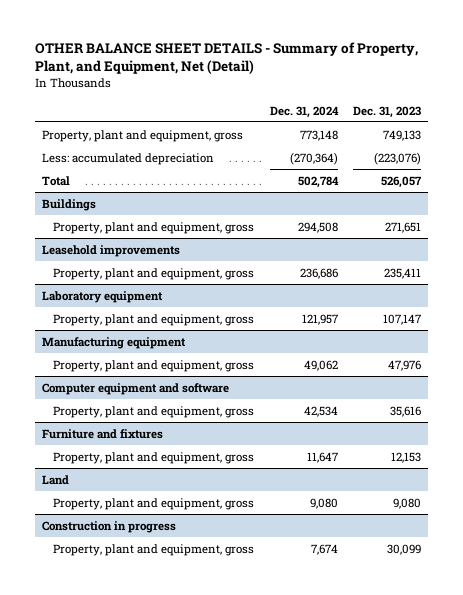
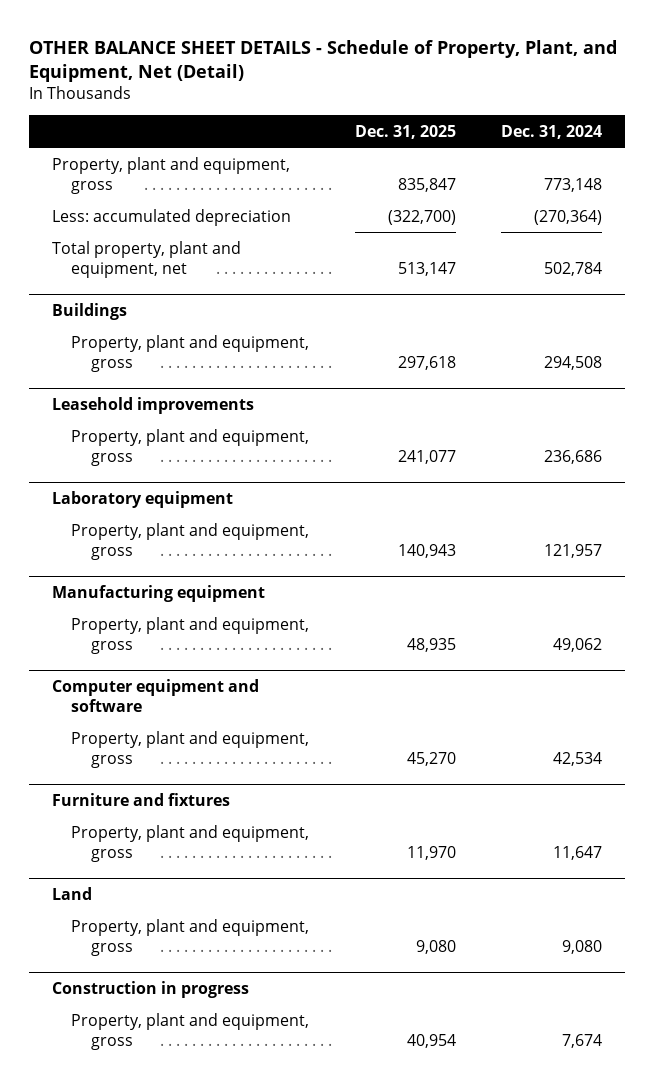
[34,42,418,75] OTHER BALANCE SHEET DETAILS - Summary of Property, Plant, and Equipment, Net (Detail) -> [29,39,618,83] OTHER BALANCE SHEET DETAILS - Schedule of Property, Plant, and Equipment, Net (Detail)
[352,105,421,118] Dec. 31, 2023 -> none
none -> [354,124,456,139] Dec. 31, 2025
[42,175,71,186] Total -> [52,240,242,278] Total property, plant and equipment, net

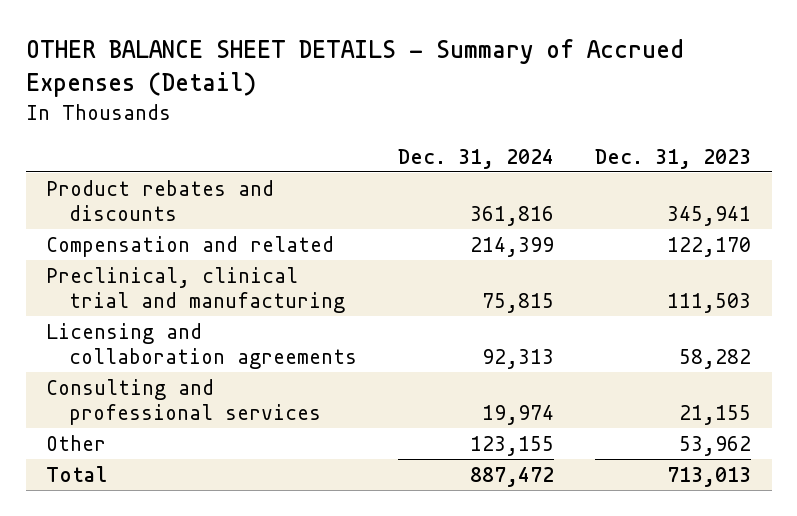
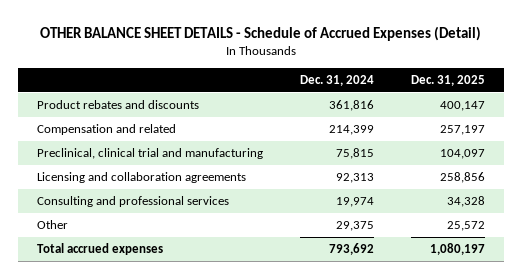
[25,39,684,98] OTHER BALANCE SHEET DETAILS - Summary of Accrued Expenses (Detail) -> [39,26,481,42] OTHER BALANCE SHEET DETAILS - Schedule of Accrued Expenses (Detail)
[595,148,752,169] Dec. 31, 2023 -> none
none -> [410,74,485,86] Dec. 31, 2025
[470,435,555,456] 123,155 -> [335,221,374,232] 29,375
[46,465,108,482] Total -> [36,243,163,256] Total accrued expenses
[470,466,555,487] 887,472 -> [328,243,374,256] 793,692

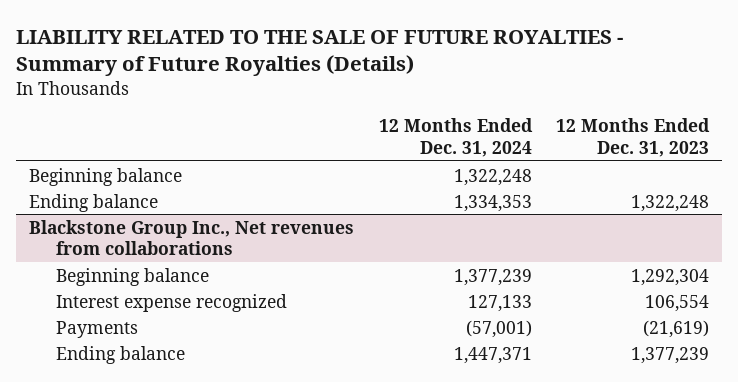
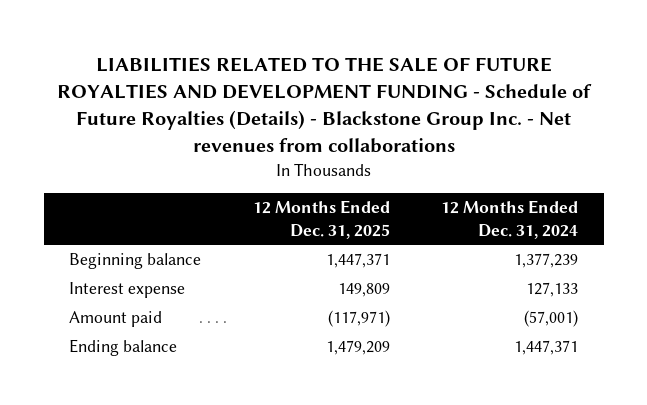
[16,29,624,77] LIABILITY RELATED TO THE SALE OF FUTURE ROYALTIES - Summary of Future Royalties (Details) -> [56,56,592,154] LIABILITIES RELATED TO THE SALE OF FUTURE ROYALTIES AND DEVELOPMENT FUNDING - Schedule of Future Royalties (Details) - Blackstone Group Inc. - Net revenues from collaborations
[556,118,711,157] 12 Months Ended Dec. 31, 2023 -> none
none -> [252,200,390,239] 12 Months Ended Dec. 31, 2025
[28,167,182,186] Beginning balance -> none
[28,193,158,212] Ending balance -> none
[28,219,354,256] Blackstone Group Inc., Net revenues from collaborations -> none
[55,293,287,312] Interest expense recognized -> [69,281,186,298] Interest expense
[55,320,138,338] Payments -> [69,310,163,327] Amount paid

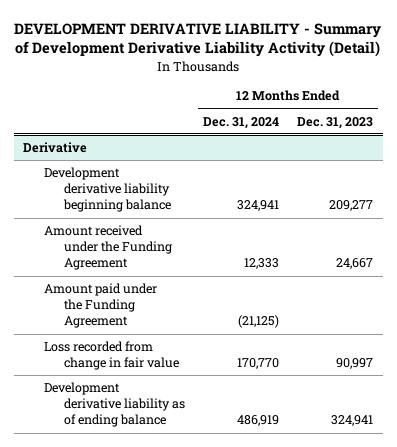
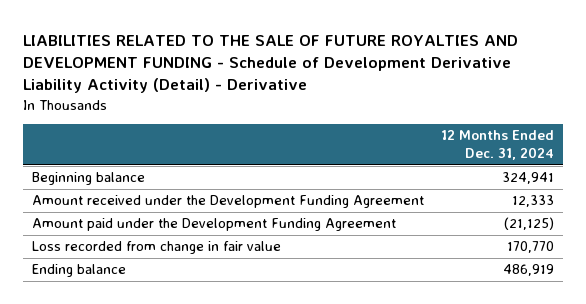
[14,22,382,58] DEVELOPMENT DERIVATIVE LIABILITY - Summary of Development Derivative Liability Activity (Detail) -> [23,34,519,94] LIABILITIES RELATED TO THE SALE OF FUTURE ROYALTIES AND DEVELOPMENT FUNDING - Schedule of Development Derivative Liability Activity (Detail) - Derivative
[297,116,374,129] Dec. 31, 2023 -> none
[23,142,88,154] Derivative -> none
[43,167,171,213] Development derivative liability beginning balance -> [31,172,145,186] Beginning balance
[43,225,172,271] Amount received under the Funding Agreement -> [31,195,424,209] Amount received under the Development Funding Agreement
[43,283,157,329] Amount paid under the Funding Agreement -> [31,218,396,232] Amount paid under the Development Funding Agreement
[43,382,185,428] Development derivative liability as of ending balance -> [31,264,126,278] Ending balance

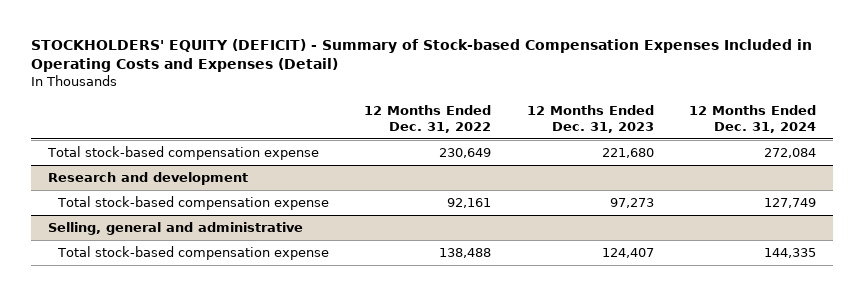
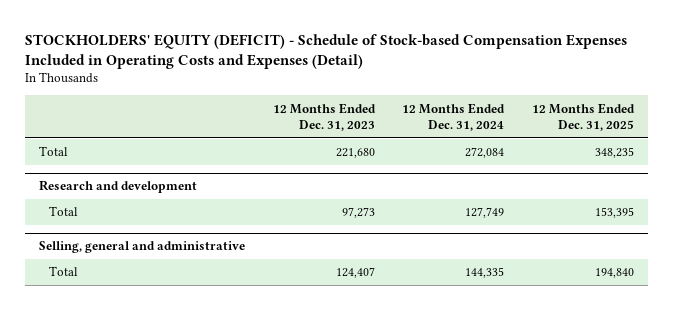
[30,39,812,73] STOCKHOLDERS' EQUITY (DEFICIT) - Summary of Stock-based Compensation Expenses Included in Operating Costs and Expenses (Detail) -> [24,33,627,70] STOCKHOLDERS' EQUITY (DEFICIT) - Schedule of Stock-based Compensation Expenses Included in Operating Costs and Expenses (Detail)
[364,105,492,134] 12 Months Ended Dec. 31, 2022 -> none
none -> [531,102,635,131] 12 Months Ended Dec. 31, 2025
[47,145,320,160] Total stock-based compensation expense -> [38,146,68,157] Total
[57,195,330,210] Total stock-based compensation expense -> [49,206,79,217] Total
[57,245,330,260] Total stock-based compensation expense -> [49,266,79,277] Total

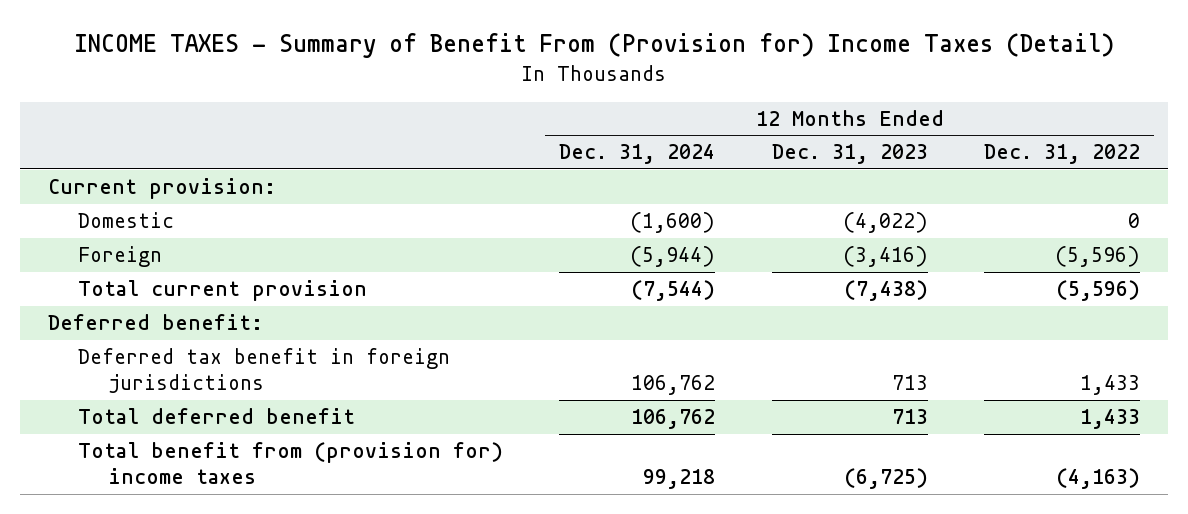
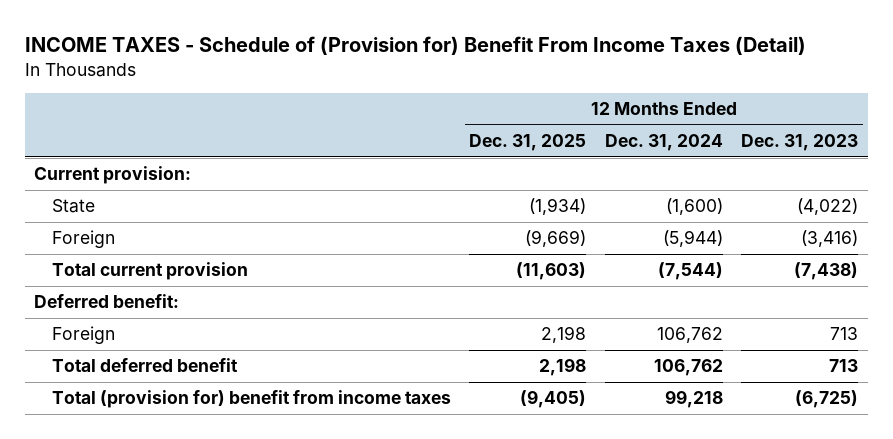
[74,33,1115,59] INCOME TAXES - Summary of Benefit From (Provision for) Income Taxes (Detail) -> [25,36,807,56] INCOME TAXES - Schedule of (Provision for) Benefit From Income Taxes (Detail)
[984,144,1141,165] Dec. 31, 2022 -> none
none -> [469,134,587,152] Dec. 31, 2025
[78,212,175,229] Domestic -> [51,199,95,214] State
[78,348,451,393] Deferred tax benefit in foreign jurisdictions -> [51,326,115,345] Foreign
[78,442,504,484] Total benefit from (provision for) income taxes -> [51,390,451,409] Total (provision for) benefit from income taxes

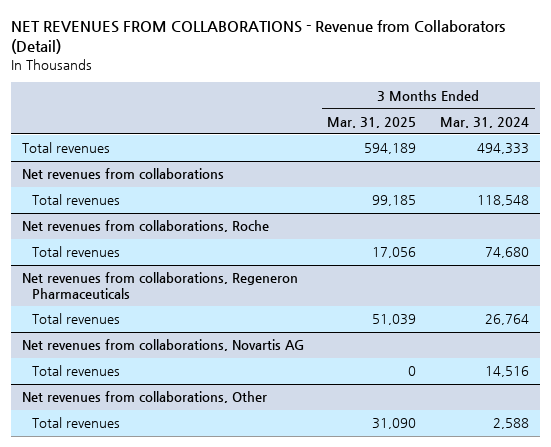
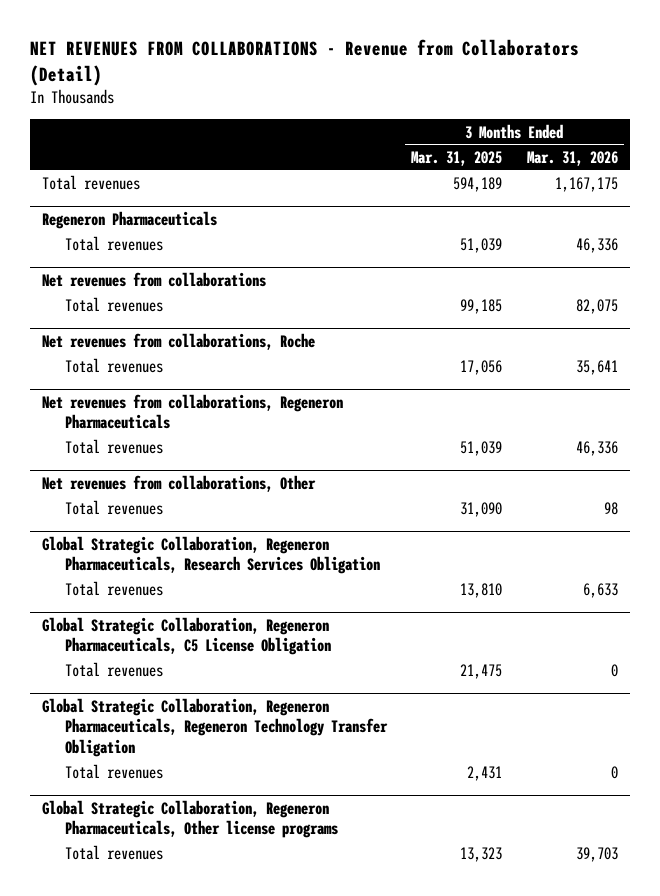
[439,116,529,128] Mar. 31, 2024 -> none
none -> [526,150,618,166] Mar. 31, 2026
none -> [42,210,218,229] Regeneron Pharmaceuticals
none -> [64,236,163,252] Total revenues
[22,339,305,352] Net revenues from collaborations, Novartis AG -> none
[31,365,120,377] Total revenues -> none
none -> [42,535,380,575] Global Strategic Collaboration, Regeneron Pharmaceuticals, Research Services Obligation
none -> [64,581,163,597] Total revenues
none -> [42,616,331,656] Global Strategic Collaboration, Regeneron Pharmaceuticals, C5 License Obligation
none -> [64,662,163,678] Total revenues
none -> [42,697,388,758] Global Strategic Collaboration, Regeneron Pharmaceuticals, Regeneron Technology Transfer Obligation
none -> [64,764,163,780] Total revenues
none -> [42,799,338,839] Global Strategic Collaboration, Regeneron Pharmaceuticals, Other license programs
none -> [64,845,163,861] Total revenues

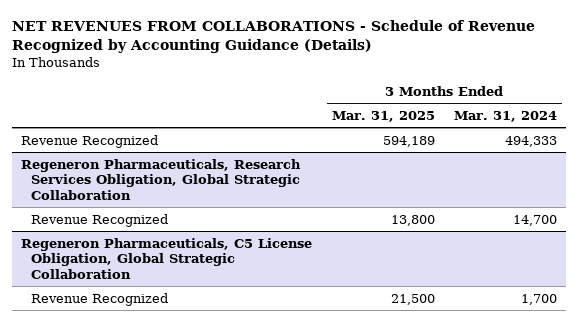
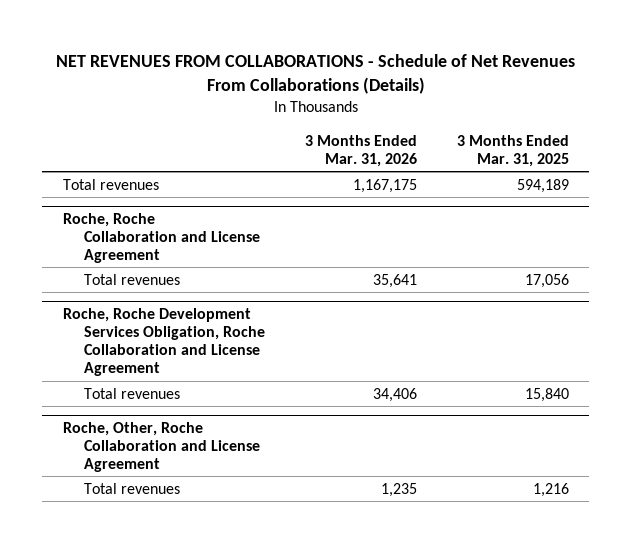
[11,20,535,54] NET REVENUES FROM COLLABORATIONS - Schedule of Revenue Recognized by Accounting Guidance (Details) -> [55,53,575,95] NET REVENUES FROM COLLABORATIONS - Schedule of Net Revenues From Collaborations (Details)
[453,110,557,122] Mar. 31, 2024 -> none
none -> [305,134,418,167] 3 Months Ended Mar. 31, 2026
[21,158,302,200] Regeneron Pharmaceuticals, Research Services Obligation, Global Strategic Collaboration -> none
[30,213,168,227] Revenue Recognized -> none
[21,237,313,279] Regeneron Pharmaceuticals, C5 License Obligation, Global Strategic Collaboration -> none
[30,292,168,306] Revenue Recognized -> none
[21,134,159,148] Revenue Recognized -> [62,178,159,190] Total revenues
none -> [62,212,260,264] Roche, Roche Collaboration and License Agreement
none -> [83,273,180,285] Total revenues
none -> [62,307,265,377] Roche, Roche Development Services Obligation, Roche Collaboration and License Agreement
none -> [83,387,180,399] Total revenues
none -> [62,421,260,473] Roche, Other, Roche Collaboration and License Agreement
none -> [83,482,180,494] Total revenues

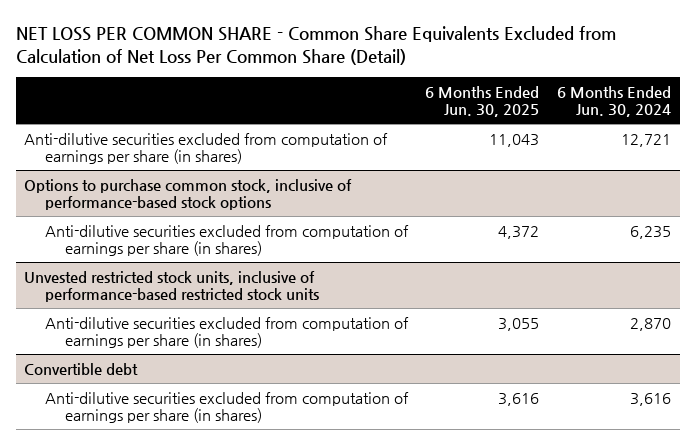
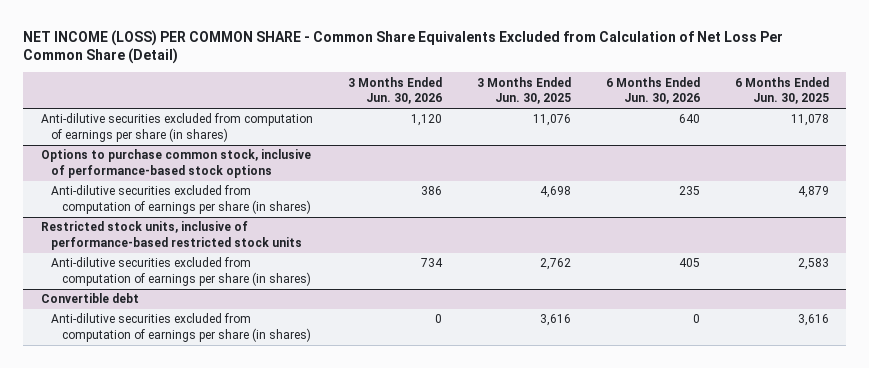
[15,25,616,65] NET LOSS PER COMMON SHARE - Common Share Equivalents Excluded from Calculation of Net Loss Per Common Share (Detail) -> [23,29,784,65] NET INCOME (LOSS) PER COMMON SHARE - Common Share Equivalents Excluded from Calculation of Net Loss Per Common Share (Detail)
[556,85,671,117] 6 Months Ended Jun. 30, 2024 -> none
none -> [347,76,442,105] 3 Months Ended Jun. 30, 2026
none -> [476,76,571,105] 3 Months Ended Jun. 30, 2025
none -> [605,76,700,105] 6 Months Ended Jun. 30, 2026
[489,133,540,147] 11,043 -> [790,114,829,127] 11,078
[498,225,540,239] 4,372 -> [797,186,829,199] 4,879
[24,270,319,303] Unvested restricted stock units, inclusive of performance-based restricted stock units -> [40,221,303,250] Restricted stock units, inclusive of performance-based restricted stock units
[498,317,540,331] 3,055 -> [797,258,829,271] 2,583

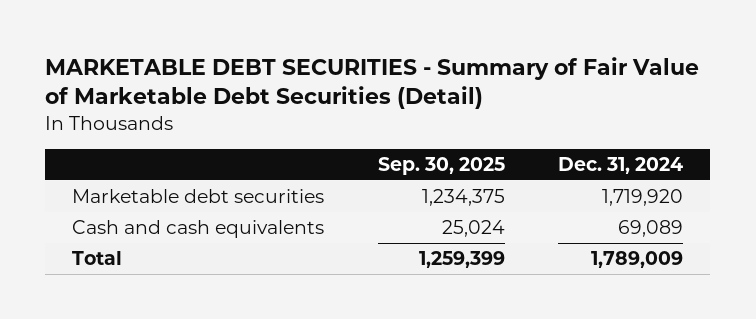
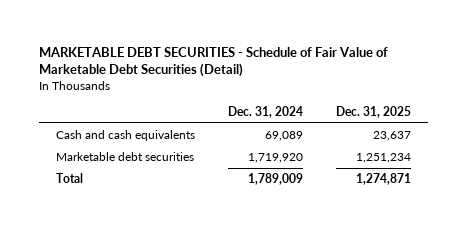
[45,56,700,109] MARKETABLE DEBT SECURITIES - Summary of Fair Value of Marketable Debt Securities (Detail) -> [39,46,389,78] MARKETABLE DEBT SECURITIES - Schedule of Fair Value of Marketable Debt Securities (Detail)
[377,156,505,175] Sep. 30, 2025 -> none
none -> [336,105,412,118] Dec. 31, 2025
[72,189,325,204] Marketable debt securities -> [55,152,194,162] Marketable debt securities

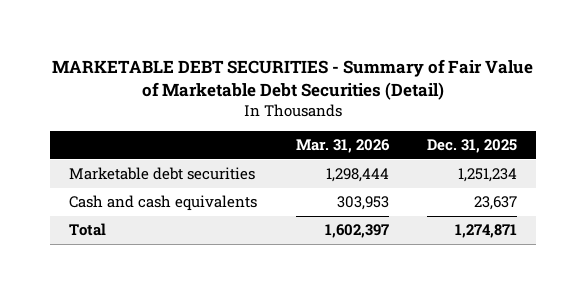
[39,46,389,78] MARKETABLE DEBT SECURITIES - Schedule of Fair Value of Marketable Debt Securities (Detail) -> [52,59,534,101] MARKETABLE DEBT SECURITIES - Summary of Fair Value of Marketable Debt Securities (Detail)
[227,105,303,118] Dec. 31, 2024 -> none
none -> [295,139,390,154] Mar. 31, 2026
[55,130,195,142] Cash and cash equivalents -> [69,195,258,212] Cash and cash equivalents

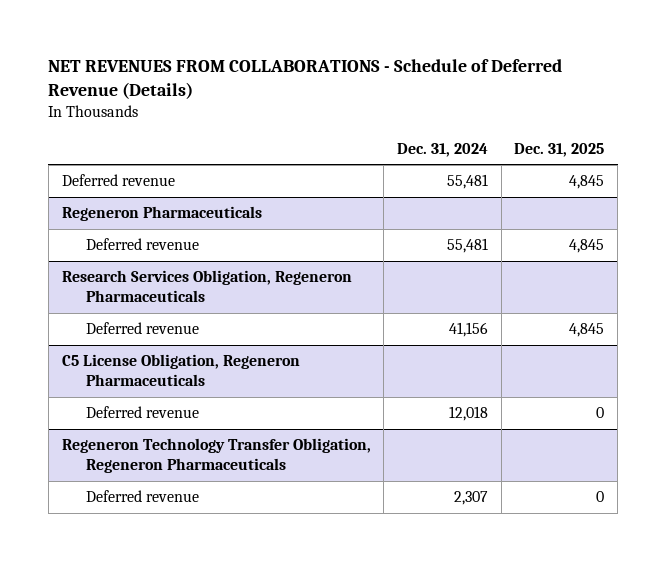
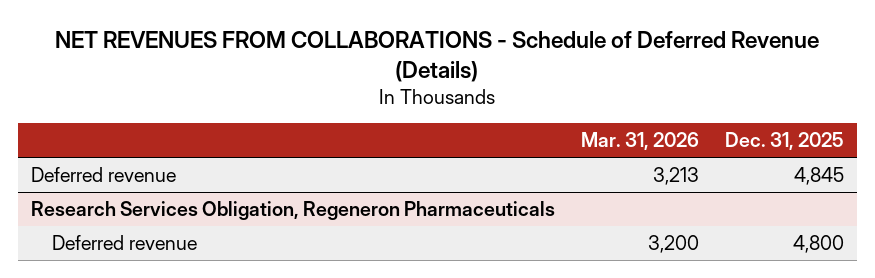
[396,142,488,157] Dec. 31, 2024 -> none
none -> [580,132,699,151] Mar. 31, 2026
[61,206,262,222] Regeneron Pharmaceuticals -> none
[86,238,200,251] Deferred revenue -> none
[61,354,300,387] C5 License Obligation, Regeneron Pharmaceuticals -> none
[86,406,200,419] Deferred revenue -> none
[61,438,371,474] Regeneron Technology Transfer Obligation, Regeneron Pharmaceuticals -> none
[86,490,200,503] Deferred revenue -> none
[569,323,605,338] 4,845 -> [792,235,844,254] 4,800

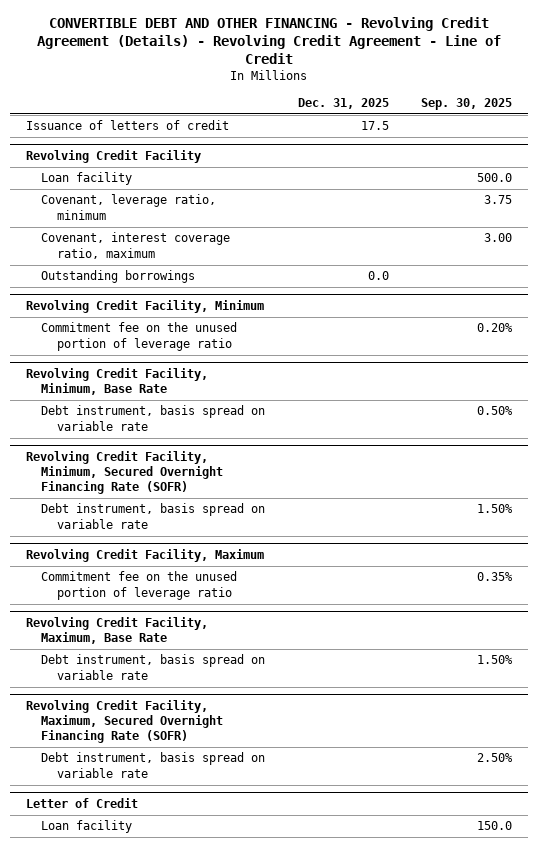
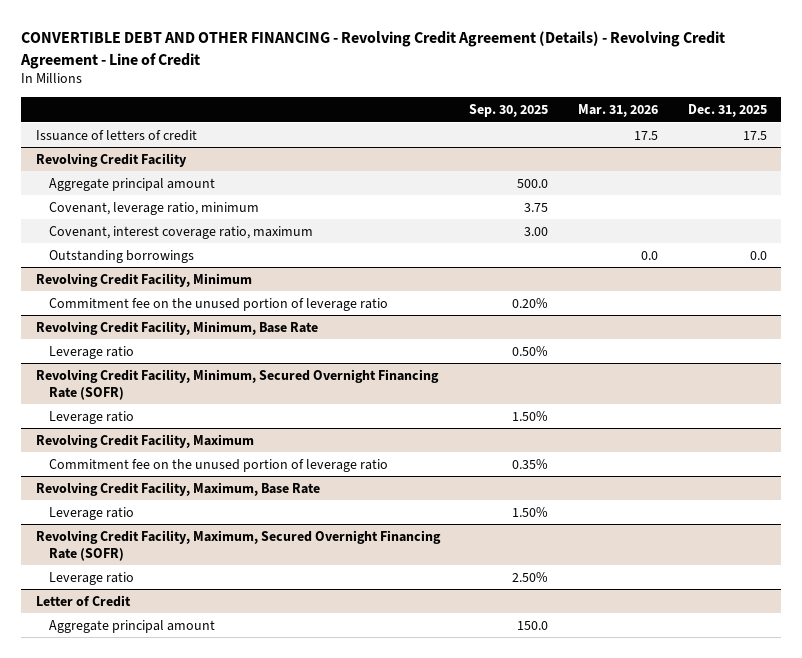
none -> [577,104,658,118] Mar. 31, 2026
[41,172,133,186] Loan facility -> [48,177,215,191] Aggregate principal amount
[41,405,266,431] Debt instrument, basis spread on variable rate -> [48,345,134,359] Leverage ratio
[41,503,266,529] Debt instrument, basis spread on variable rate -> [48,410,134,424] Leverage ratio
[41,654,266,680] Debt instrument, basis spread on variable rate -> [48,506,134,520] Leverage ratio
[41,752,266,778] Debt instrument, basis spread on variable rate -> [48,571,134,585] Leverage ratio
[41,820,133,834] Loan facility -> [48,619,215,633] Aggregate principal amount

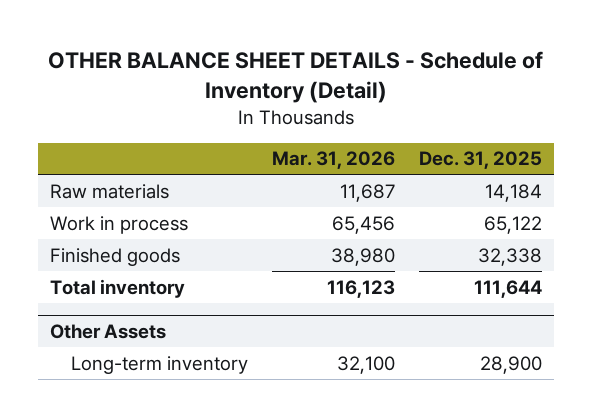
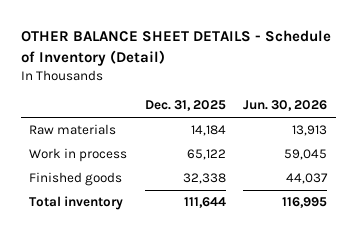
[272,151,396,170] Mar. 31, 2026 -> none
none -> [243,100,328,112] Jun. 30, 2026
[49,323,166,339] Other Assets -> none
[71,355,249,374] Long-term inventory -> none

